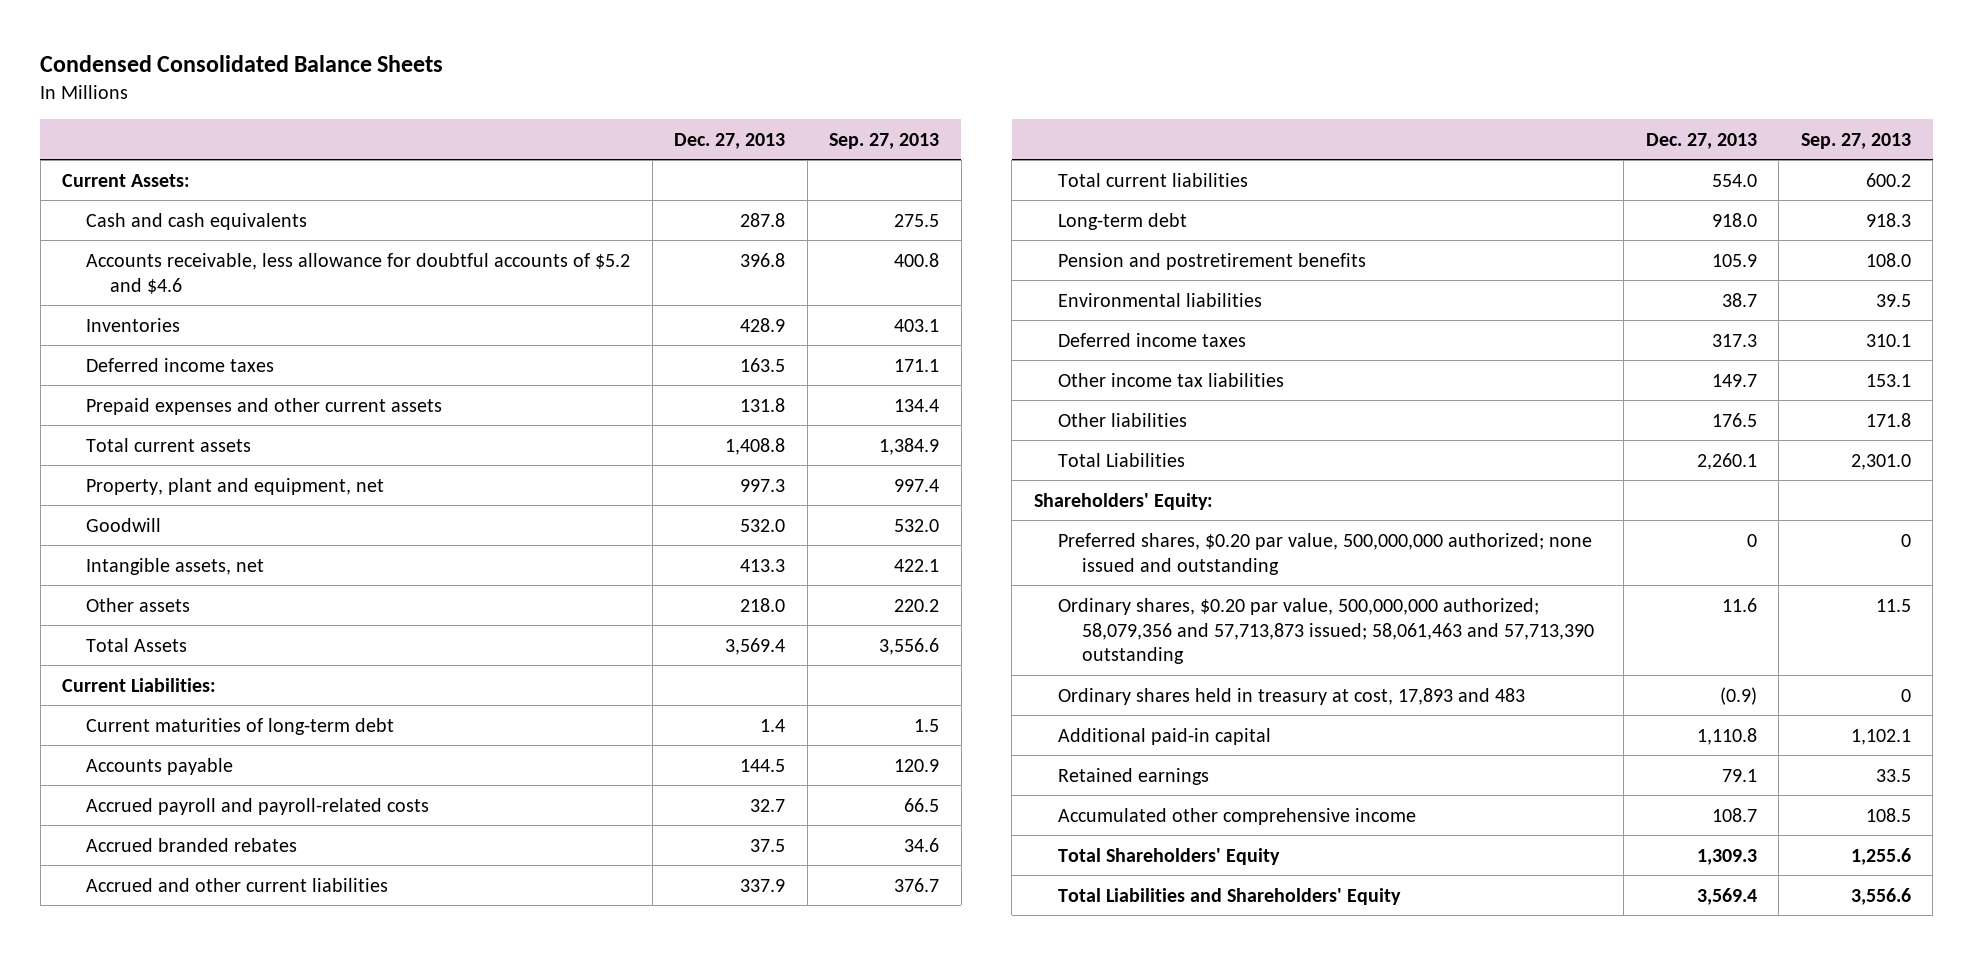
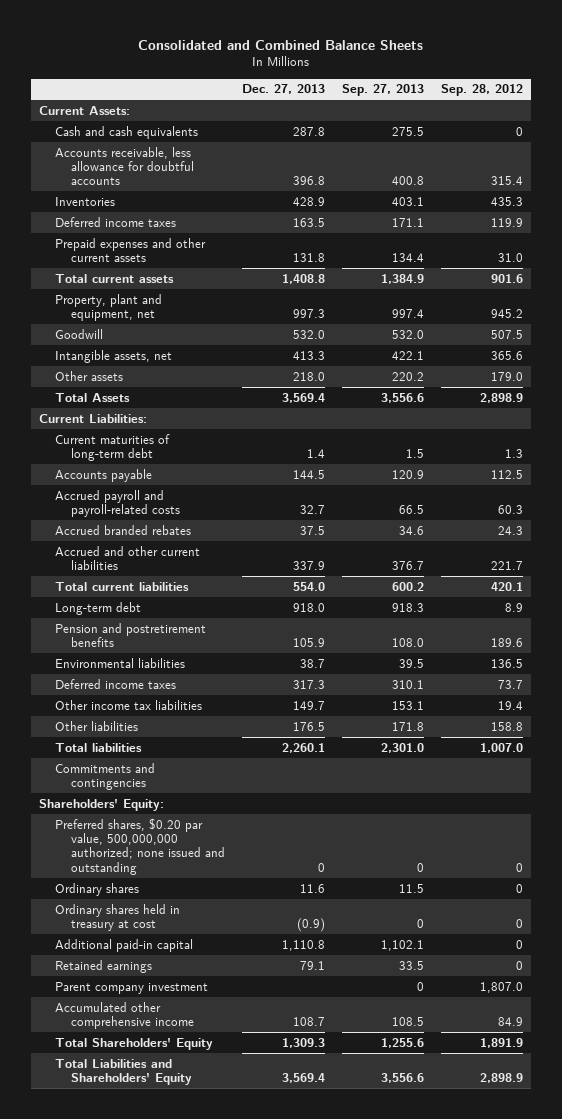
[40,54,444,72] Condensed Consolidated Balance Sheets -> [138,39,424,50] Consolidated and Combined Balance Sheets
none -> [440,84,523,97] Sep. 28, 2012
[86,252,631,294] Accounts receivable, less allowance for doubtful accounts of $5.2 and $4.6 -> [55,146,194,186] Accounts receivable, less allowance for doubtful accounts
[1057,452,1185,467] Total Liabilities -> [55,742,143,752] Total liabilities
none -> [55,762,156,790] Commitments and contingencies
[1057,597,1594,665] Ordinary shares, $0.20 par value, 500,000,000 authorized; 58,079,356 and 57,713,873 issued; 58,061,463 and 57,713,390 outstanding -> [55,882,140,896] Ordinary shares
[1057,687,1525,705] Ordinary shares held in treasury at cost, 17,893 and 483 -> [55,903,181,931] Ordinary shares held in treasury at cost
none -> [55,981,209,994] Parent company investment

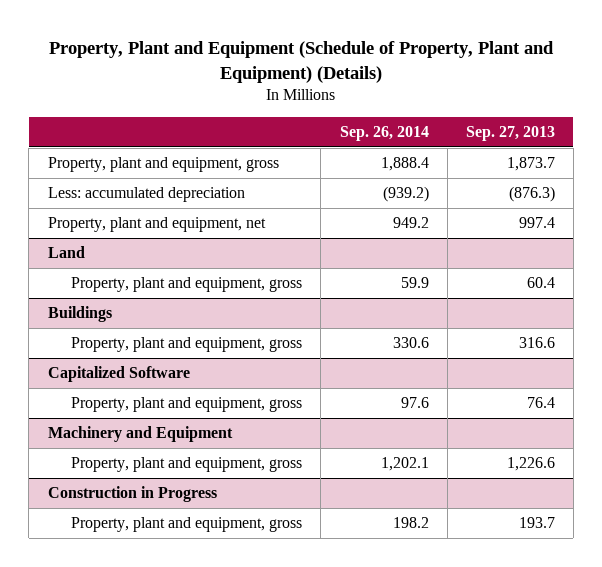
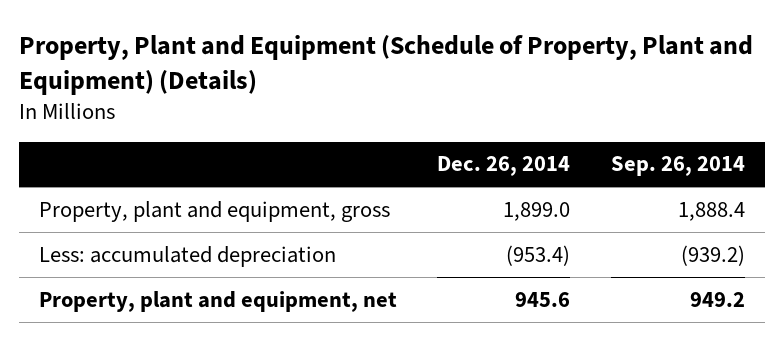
[465,125,555,141] Sep. 27, 2013 -> none
none -> [437,156,571,177] Dec. 26, 2014
[47,246,85,259] Land -> none
[71,277,303,293] Property, plant and equipment, gross -> none
[47,306,112,323] Buildings -> none
[71,337,303,353] Property, plant and equipment, gross -> none
[47,366,190,383] Capitalized Software -> none
[71,397,303,413] Property, plant and equipment, gross -> none
[47,426,233,443] Machinery and Equipment -> none
[71,457,303,473] Property, plant and equipment, gross -> none
[47,486,217,503] Construction in Progress -> none
[71,517,303,533] Property, plant and equipment, gross -> none

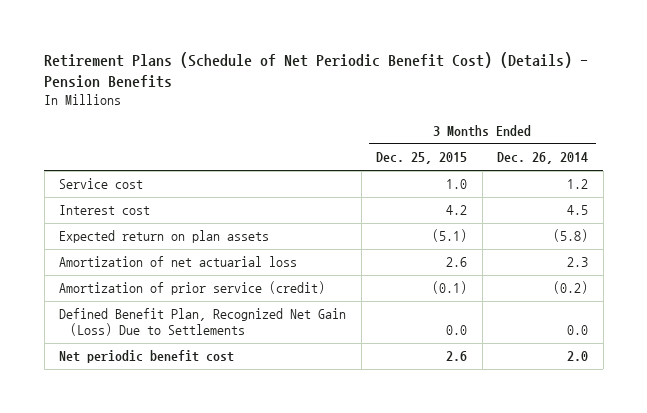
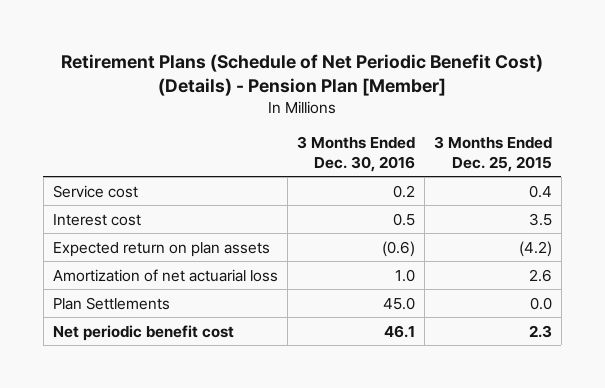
[44,51,589,88] Retirement Plans (Schedule of Net Periodic Benefit Cost) (Details) - Pension Benefits -> [61,53,544,97] Retirement Plans (Schedule of Net Periodic Benefit Cost) (Details) - Pension Plan [Member]
[497,152,589,165] Dec. 26, 2014 -> none
none -> [296,136,415,172] 3 Months Ended Dec. 30, 2016
[446,179,468,190] 1.0 -> [528,184,552,198] 0.4
[446,205,468,216] 4.2 -> [528,212,552,226] 3.5
[432,229,468,243] (5.1) -> [518,240,552,257] (4.2)
[59,281,326,296] Amortization of prior service (credit) -> none
[59,308,347,337] Defined Benefit Plan, Recognized Net Gain (Loss) Due to Settlements -> [52,296,170,310] Plan Settlements
[446,351,468,362] 2.6 -> [528,324,552,338] 2.3

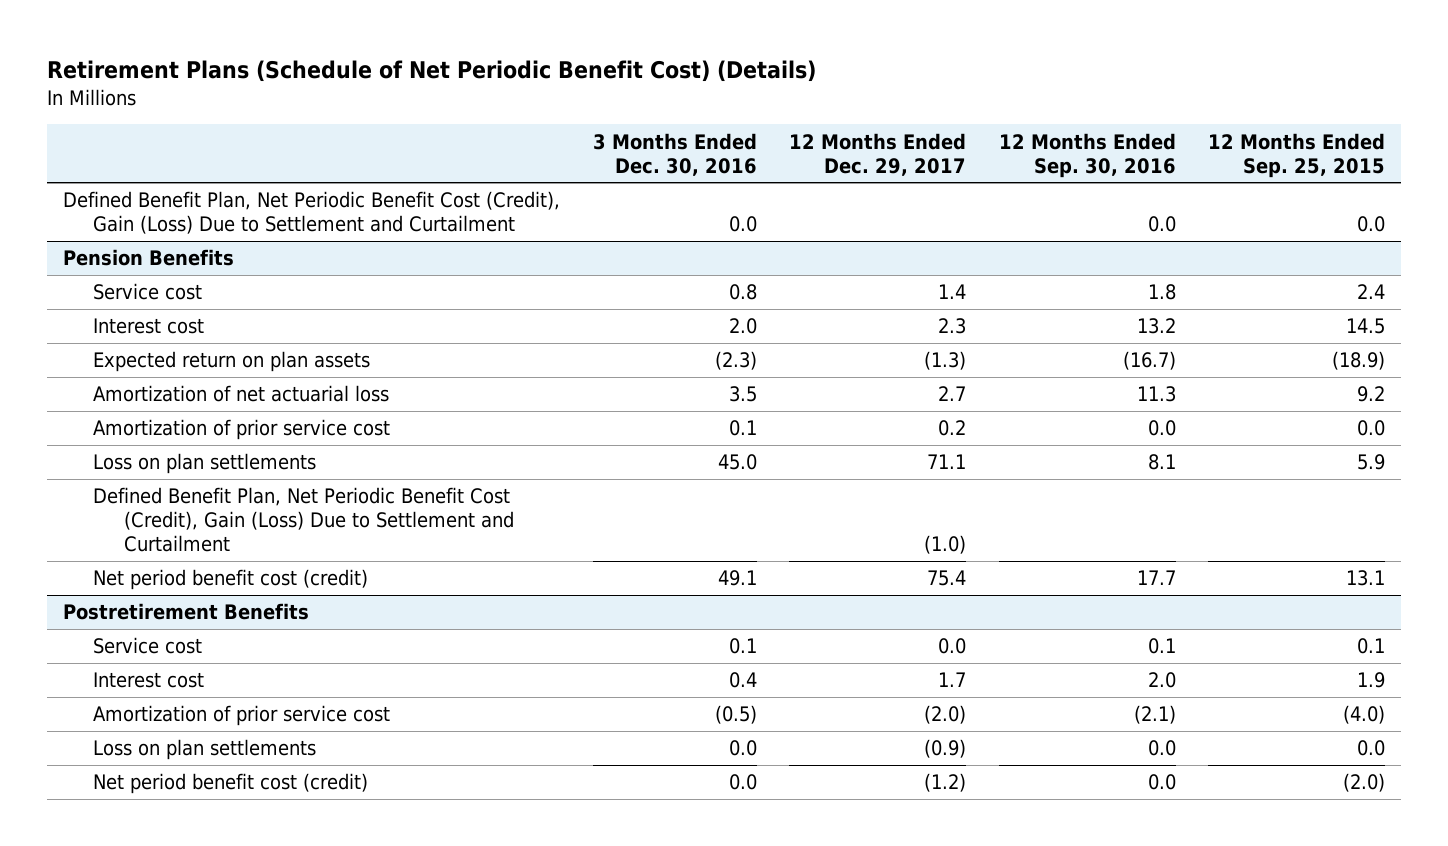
[61,53,544,97] Retirement Plans (Schedule of Net Periodic Benefit Cost) (Details) - Pension Plan [Member] -> [46,59,816,82] Retirement Plans (Schedule of Net Periodic Benefit Cost) (Details)
[433,136,552,172] 3 Months Ended Dec. 25, 2015 -> none
none -> [789,132,967,176] 12 Months Ended Dec. 29, 2017
none -> [998,132,1176,178] 12 Months Ended Sep. 30, 2016
none -> [1208,132,1386,178] 12 Months Ended Sep. 25, 2015
none -> [63,191,561,235] Defined Benefit Plan, Net Periodic Benefit Cost (Credit), Gain (Loss) Due to Settlement and Curtailment
none -> [63,249,235,267] Pension Benefits
[392,184,415,198] 0.2 -> [728,284,757,301] 0.8
[392,212,415,226] 0.5 -> [728,318,757,335] 2.0
[381,240,415,257] (0.6) -> [714,351,757,371] (2.3)
[394,268,415,282] 1.0 -> [728,386,757,403] 3.5
none -> [93,419,391,441] Amortization of prior service cost
[52,296,170,310] Plan Settlements -> [93,453,317,475] Loss on plan settlements
none -> [93,487,514,552] Defined Benefit Plan, Net Periodic Benefit Cost (Credit), Gain (Loss) Due to Settlement and Curtailment
[52,324,234,341] Net periodic benefit cost -> [93,569,369,591] Net period benefit cost (credit)
[383,324,415,338] 46.1 -> [717,570,757,587] 49.1
none -> [63,603,310,621] Postretirement Benefits
none -> [93,637,203,655] Service cost
none -> [93,672,205,689] Interest cost
none -> [93,705,391,727] Amortization of prior service cost
none -> [93,739,317,761] Loss on plan settlements
none -> [93,773,369,795] Net period benefit cost (credit)

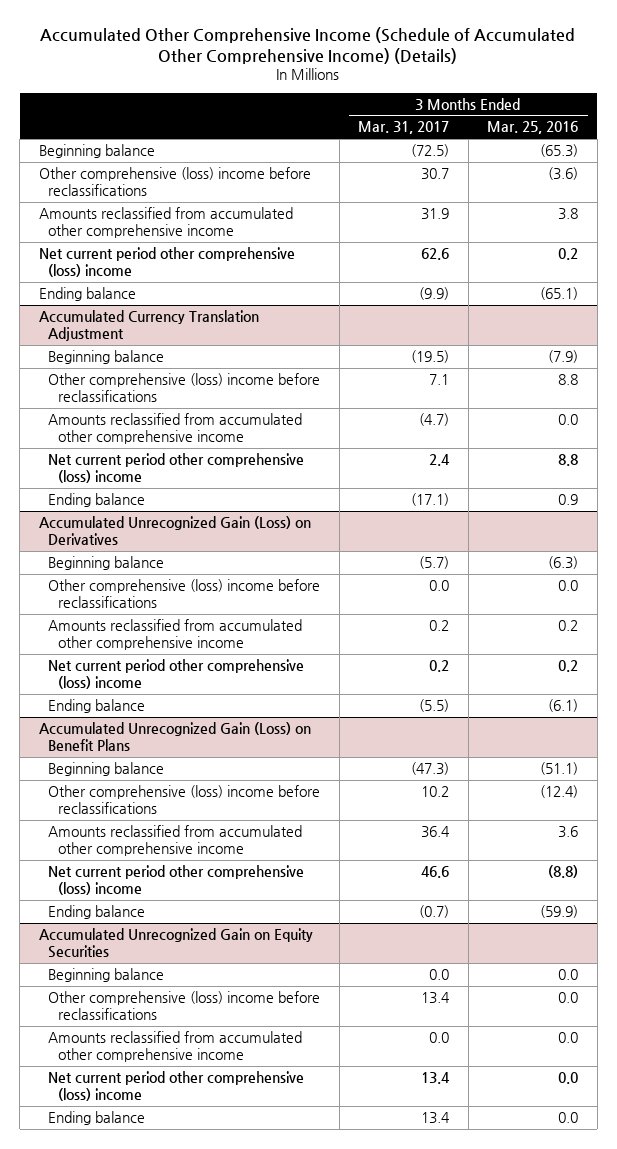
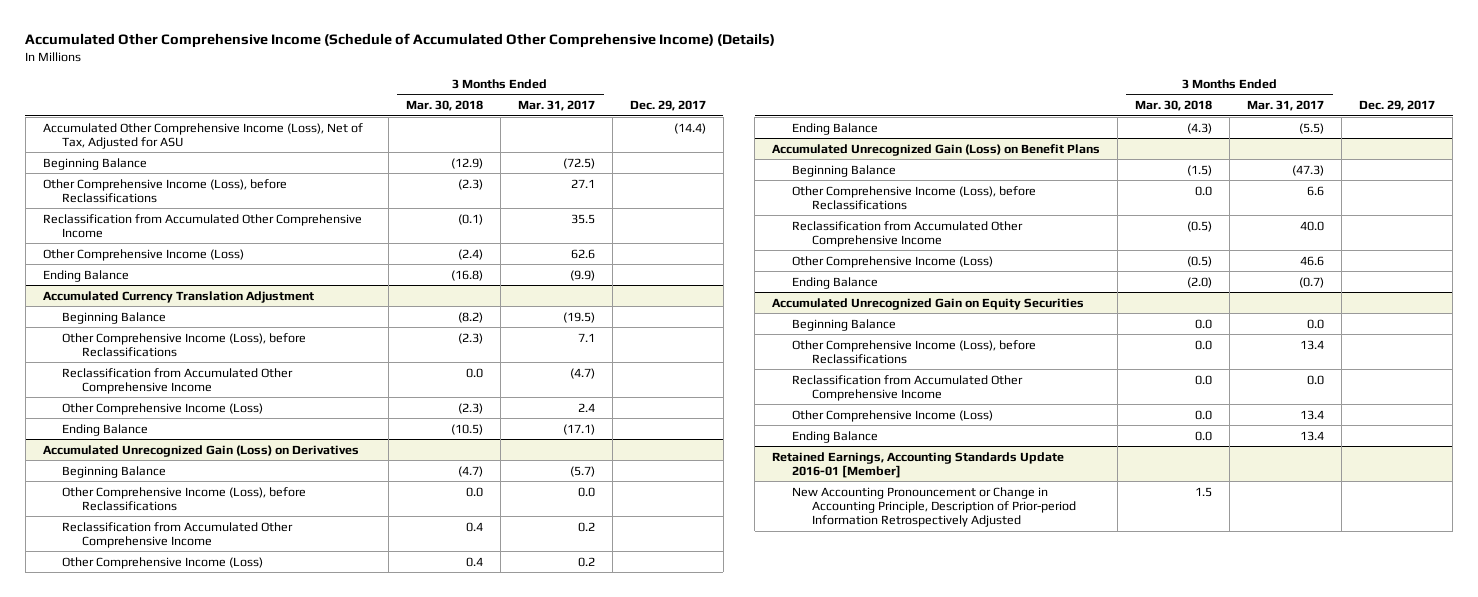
[487,121,579,135] Mar. 25, 2016 -> none
none -> [405,100,483,112] Mar. 30, 2018
none -> [629,100,706,112] Dec. 29, 2017
none -> [42,122,363,149] Accumulated Other Comprehensive Income (Loss), Net of Tax, Adjusted for ASU
[38,144,155,159] Beginning balance -> [42,157,147,170] Beginning Balance
[38,167,311,197] Other comprehensive (loss) income before reclassifications -> [42,178,287,203] Other Comprehensive Income (Loss), before Reclassifications
[421,168,450,181] 30.7 -> [570,178,595,188] 27.1
[38,207,293,239] Amounts reclassified from accumulated other comprehensive income -> [42,213,362,238] Reclassification from Accumulated Other Comprehensive Income
[421,208,450,221] 31.9 -> [570,213,595,224] 35.5
[38,247,295,278] Net current period other comprehensive (loss) income -> [42,248,244,261] Other Comprehensive Income (Loss)
[38,287,136,302] Ending balance -> [42,269,129,282] Ending Balance
[48,350,165,365] Beginning balance -> [62,311,167,324] Beginning Balance
[48,373,321,403] Other comprehensive (loss) income before reclassifications -> [62,332,307,357] Other Comprehensive Income (Loss), before Reclassifications
[48,413,303,445] Amounts reclassified from accumulated other comprehensive income -> [62,367,294,394] Reclassification from Accumulated Other Comprehensive Income
[48,453,305,484] Net current period other comprehensive (loss) income -> [62,402,264,415] Other Comprehensive Income (Loss)
[48,493,146,508] Ending balance -> [62,423,149,436] Ending Balance
[48,556,165,571] Beginning balance -> [62,465,167,478] Beginning Balance
[48,579,321,609] Other comprehensive (loss) income before reclassifications -> [62,486,307,511] Other Comprehensive Income (Loss), before Reclassifications
[48,619,303,651] Amounts reclassified from accumulated other comprehensive income -> [62,521,294,548] Reclassification from Accumulated Other Comprehensive Income
[48,659,305,690] Net current period other comprehensive (loss) income -> [62,556,264,569] Other Comprehensive Income (Loss)
[48,699,146,714] Ending balance -> [791,122,878,135] Ending Balance
[48,762,165,777] Beginning balance -> [791,164,896,177] Beginning Balance
[48,785,321,815] Other comprehensive (loss) income before reclassifications -> [791,185,1036,210] Other Comprehensive Income (Loss), before Reclassifications
[421,786,450,798] 10.2 -> [1307,185,1325,196] 6.6
[48,825,303,857] Amounts reclassified from accumulated other comprehensive income -> [791,220,1023,247] Reclassification from Accumulated Other Comprehensive Income
[421,826,451,839] 36.4 -> [1300,220,1325,231] 40.0
[48,865,305,896] Net current period other comprehensive (loss) income -> [791,255,993,268] Other Comprehensive Income (Loss)
[48,905,146,920] Ending balance -> [791,276,878,289] Ending Balance
[48,968,165,983] Beginning balance -> [791,318,896,331] Beginning Balance
[48,991,321,1021] Other comprehensive (loss) income before reclassifications -> [791,339,1036,364] Other Comprehensive Income (Loss), before Reclassifications
[48,1031,303,1063] Amounts reclassified from accumulated other comprehensive income -> [791,374,1023,401] Reclassification from Accumulated Other Comprehensive Income
[48,1071,305,1102] Net current period other comprehensive (loss) income -> [791,409,993,422] Other Comprehensive Income (Loss)
[48,1111,146,1126] Ending balance -> [791,430,878,443] Ending Balance
none -> [772,451,1065,478] Retained Earnings, Accounting Standards Update 2016-01 [Member]
none -> [791,486,1076,528] New Accounting Pronouncement or Change in Accounting Principle, Description of Prior-period Information Retrospectively Adjusted

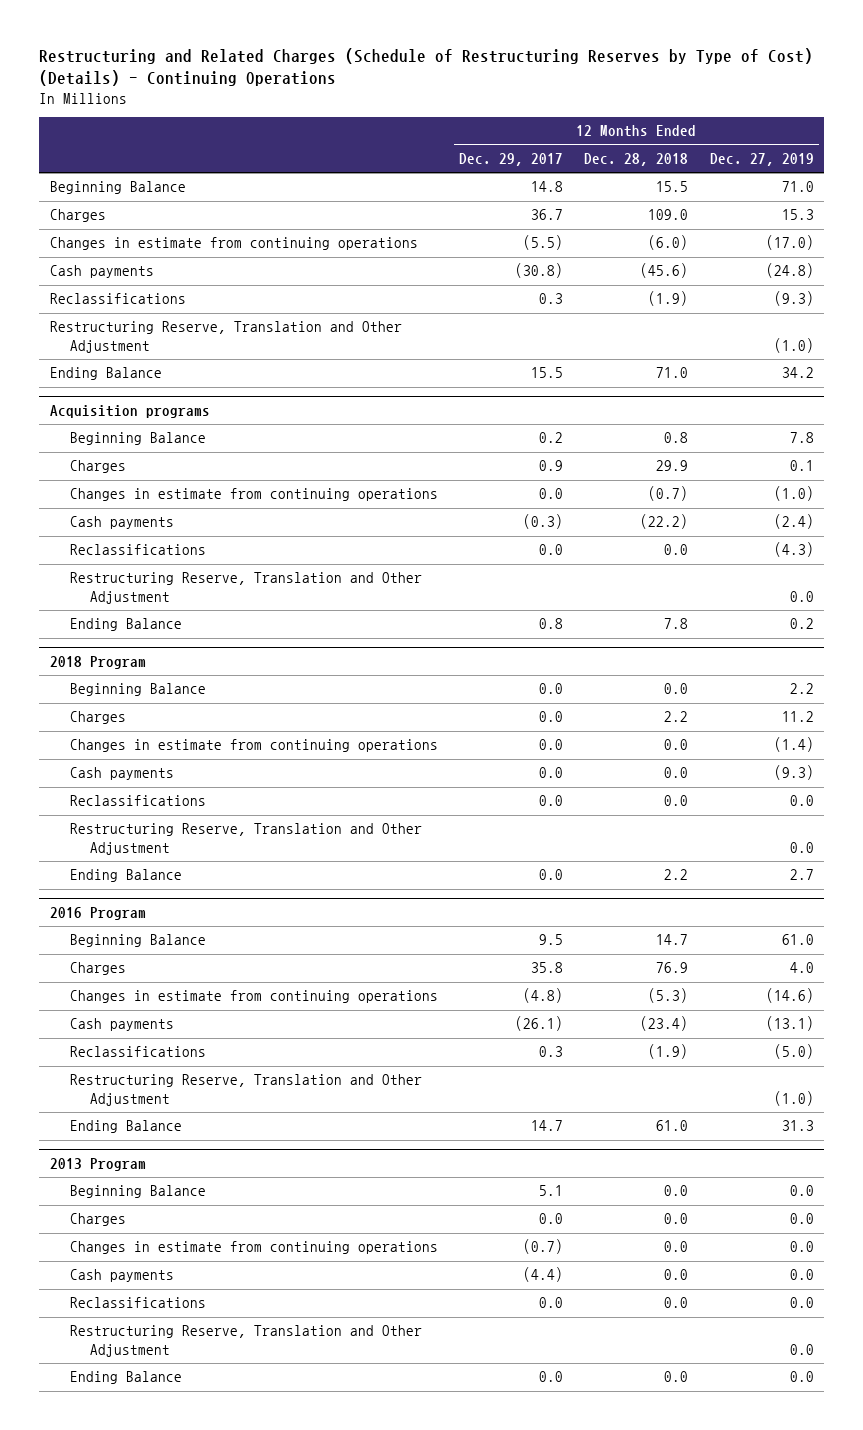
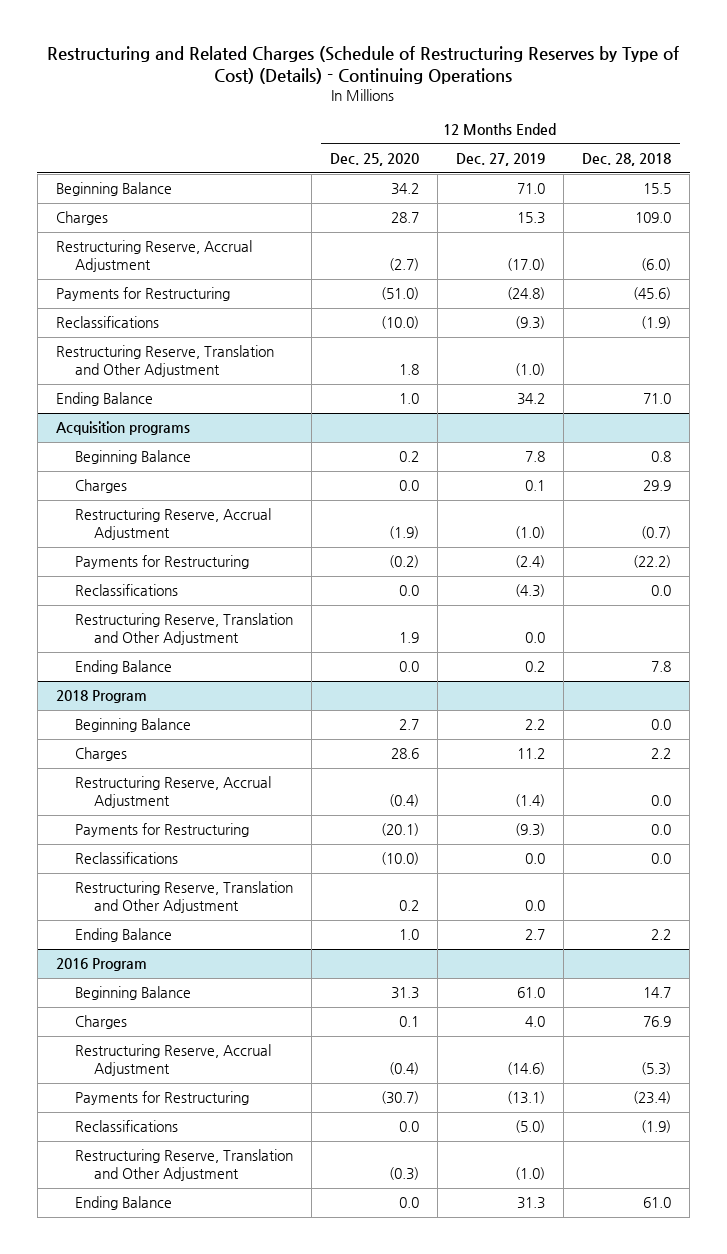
[458,153,563,167] Dec. 29, 2017 -> none
none -> [329,153,419,167] Dec. 25, 2020
[49,237,418,251] Changes in estimate from continuing operations -> [55,240,252,273] Restructuring Reserve, Accrual Adjustment
[49,265,154,279] Cash payments -> [55,287,230,302] Payments for Restructuring
[69,488,438,502] Changes in estimate from continuing operations -> [74,508,271,541] Restructuring Reserve, Accrual Adjustment
[69,516,174,530] Cash payments -> [74,555,249,570] Payments for Restructuring
[69,739,438,753] Changes in estimate from continuing operations -> [74,776,271,809] Restructuring Reserve, Accrual Adjustment
[69,767,174,781] Cash payments -> [74,823,249,838] Payments for Restructuring
[69,990,438,1004] Changes in estimate from continuing operations -> [74,1044,271,1077] Restructuring Reserve, Accrual Adjustment
[69,1018,174,1032] Cash payments -> [74,1091,249,1106] Payments for Restructuring
[49,1157,146,1171] 2013 Program -> none
[69,1185,206,1199] Beginning Balance -> none
[69,1213,126,1227] Charges -> none
[69,1241,438,1255] Changes in estimate from continuing operations -> none
[69,1269,174,1283] Cash payments -> none
[69,1297,206,1309] Reclassifications -> none
[69,1325,422,1358] Restructuring Reserve, Translation and Other Adjustment -> none
[69,1371,182,1385] Ending Balance -> none

